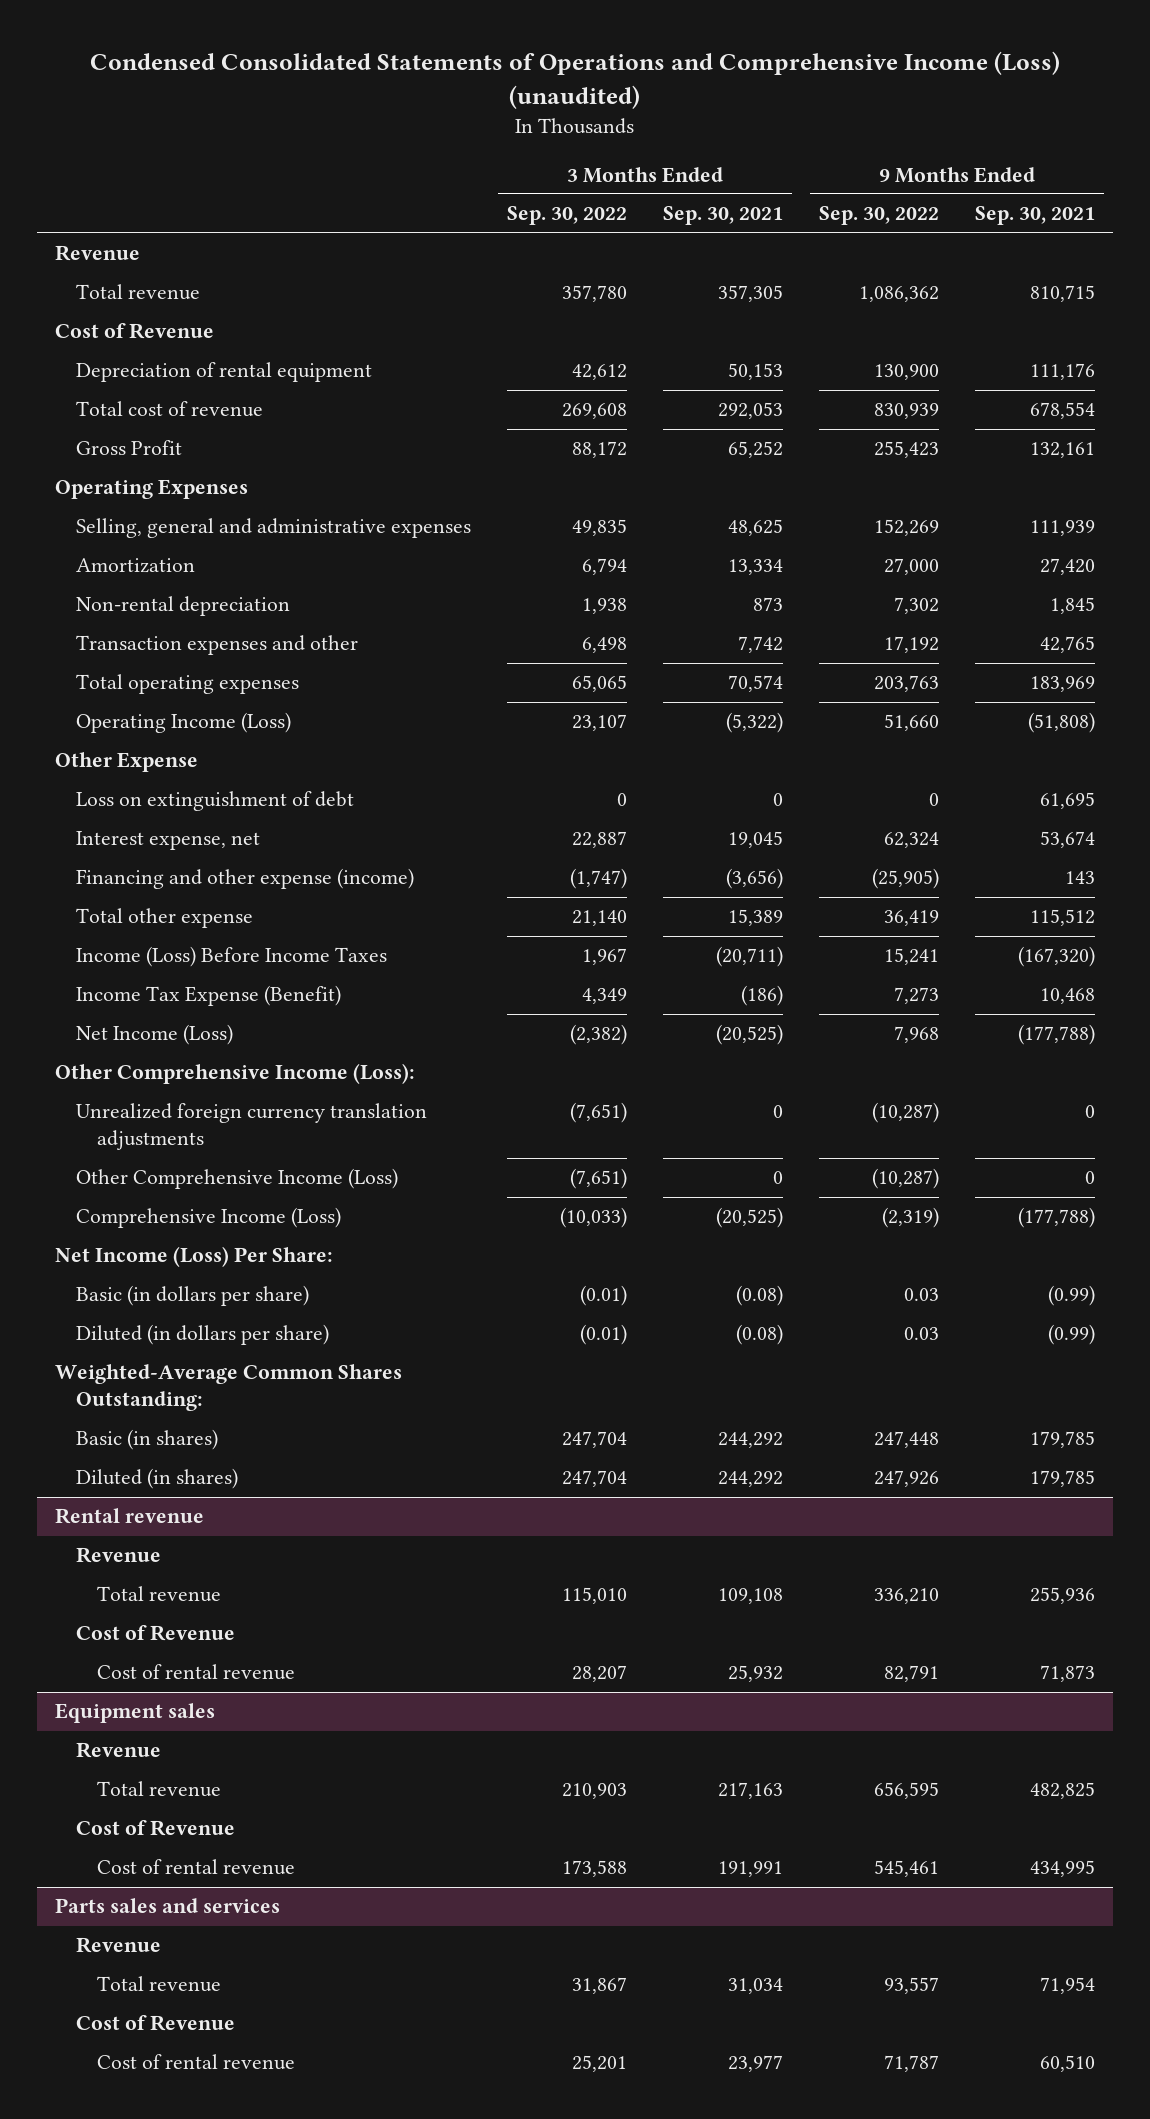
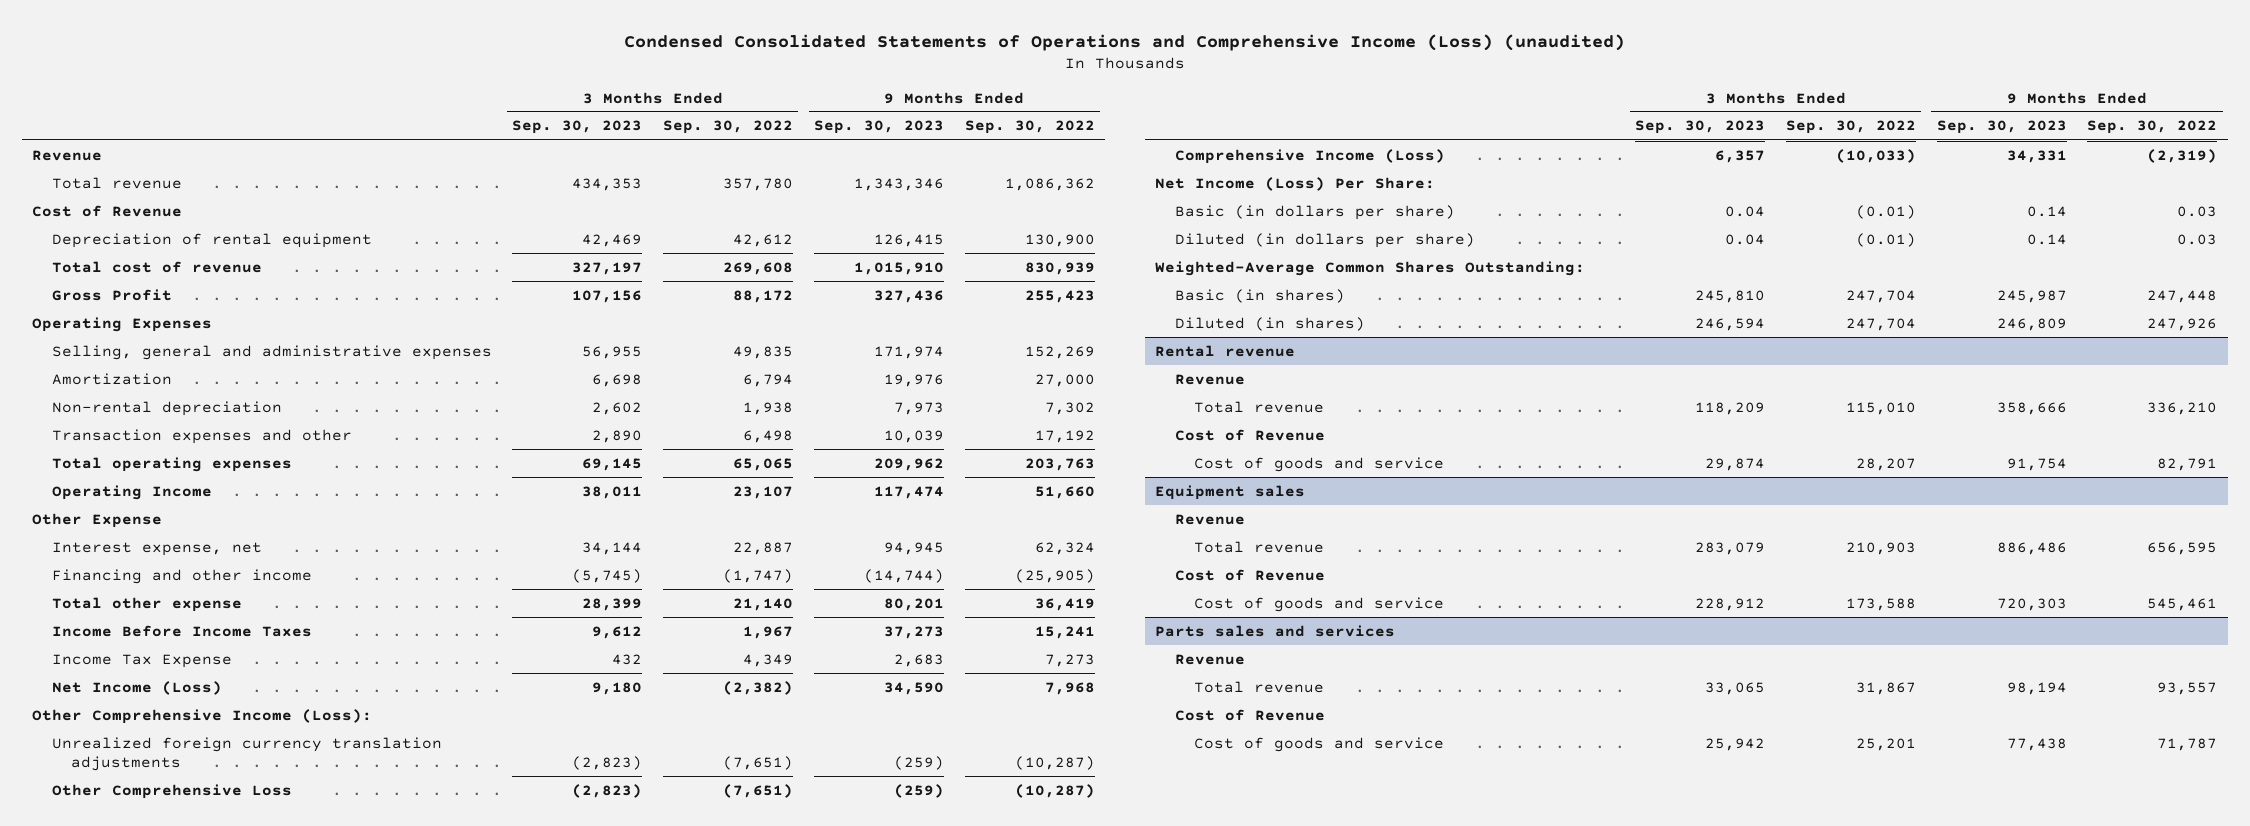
[663,206,784,226] Sep. 30, 2021 -> none
[975,206,1096,226] Sep. 30, 2021 -> none
none -> [512,120,643,135] Sep. 30, 2023
none -> [813,120,944,135] Sep. 30, 2023
[75,712,291,734] Operating Income (Loss) -> [51,484,212,500] Operating Income
[75,791,354,812] Loss on extinguishment of debt -> none
[75,868,414,890] Financing and other expense (income) -> [51,568,312,584] Financing and other income
[75,946,387,968] Income (Loss) Before Income Taxes -> [51,624,312,637] Income Before Income Taxes
[75,985,341,1007] Income Tax Expense (Benefit) -> [51,653,232,668] Income Tax Expense
[75,1168,398,1190] Other Comprehensive Income (Loss) -> [51,783,292,799] Other Comprehensive Loss
[97,1664,296,1681] Cost of rental revenue -> [1194,456,1445,472] Cost of goods and service
[97,1859,296,1876] Cost of rental revenue -> [1194,596,1445,612] Cost of goods and service
[97,2054,296,2071] Cost of rental revenue -> [1194,736,1445,752] Cost of goods and service

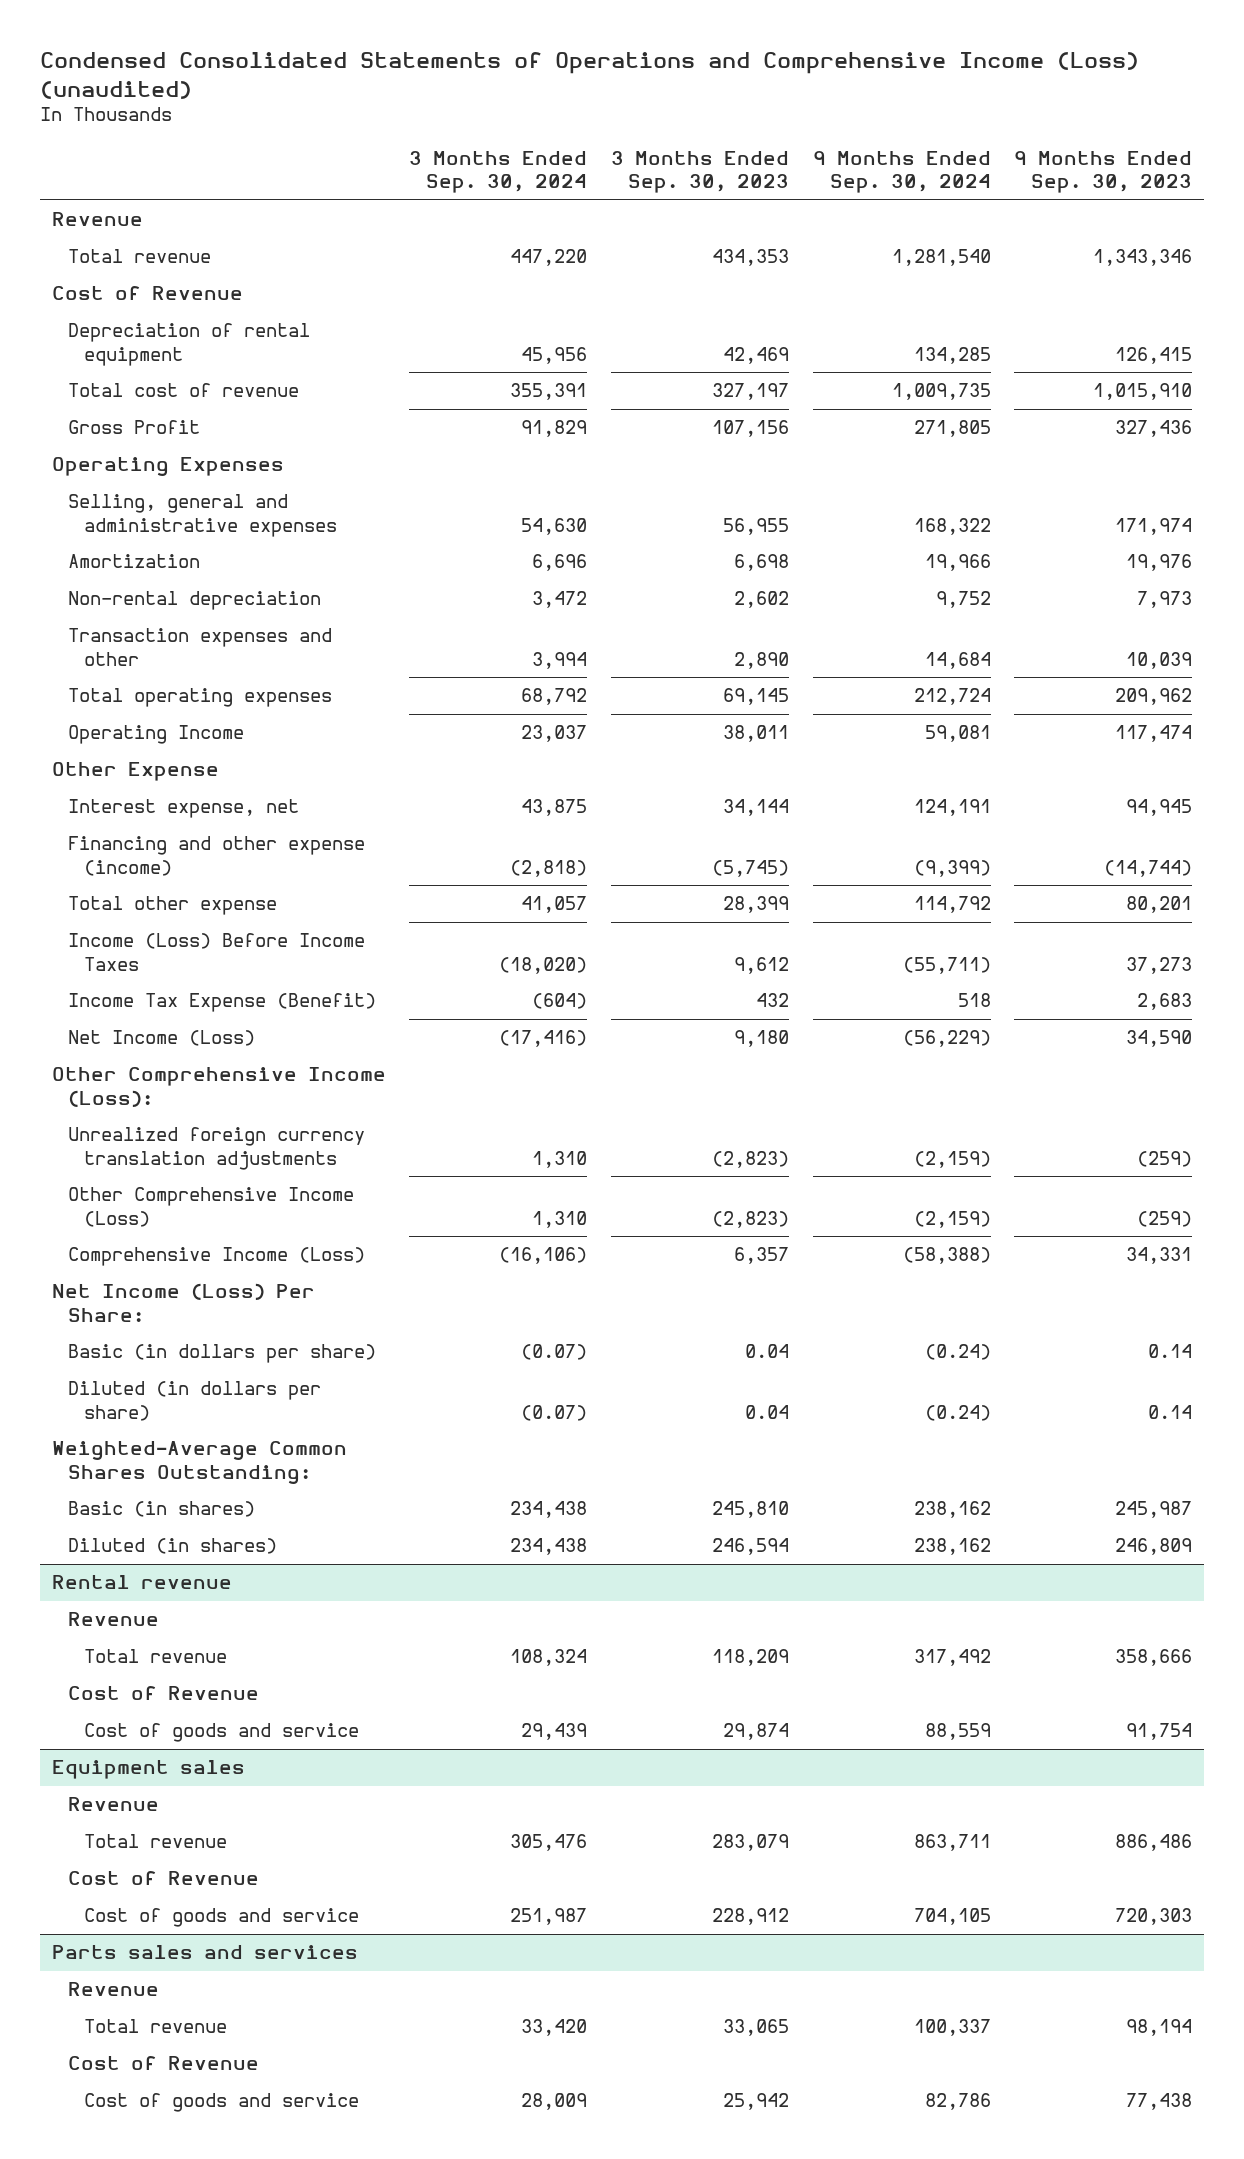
[663,120,794,135] Sep. 30, 2022 -> none
[964,120,1095,135] Sep. 30, 2022 -> none
none -> [409,150,588,194] 3 Months Ended Sep. 30, 2024
none -> [812,150,991,194] 9 Months Ended Sep. 30, 2024
[51,568,312,584] Financing and other income -> [67,836,365,876] Financing and other expense (income)
[51,624,312,637] Income Before Income Taxes -> [67,933,365,971] Income (Loss) Before Income Taxes
[51,653,232,668] Income Tax Expense -> [67,993,376,1013] Income Tax Expense (Benefit)
[51,783,292,799] Other Comprehensive Loss -> [67,1187,354,1227] Other Comprehensive Income (Loss)

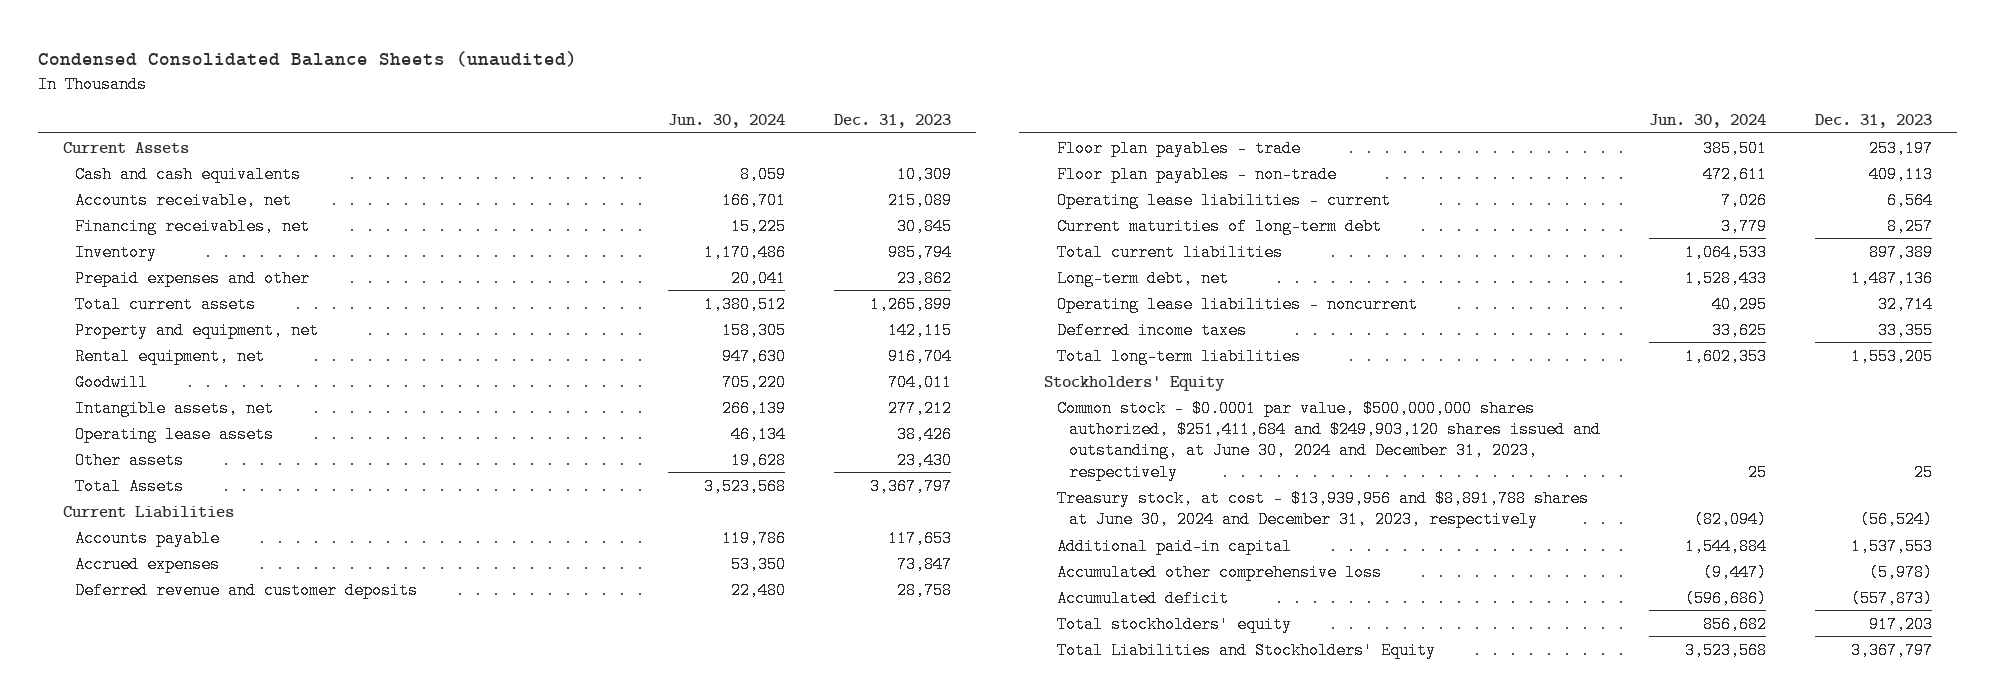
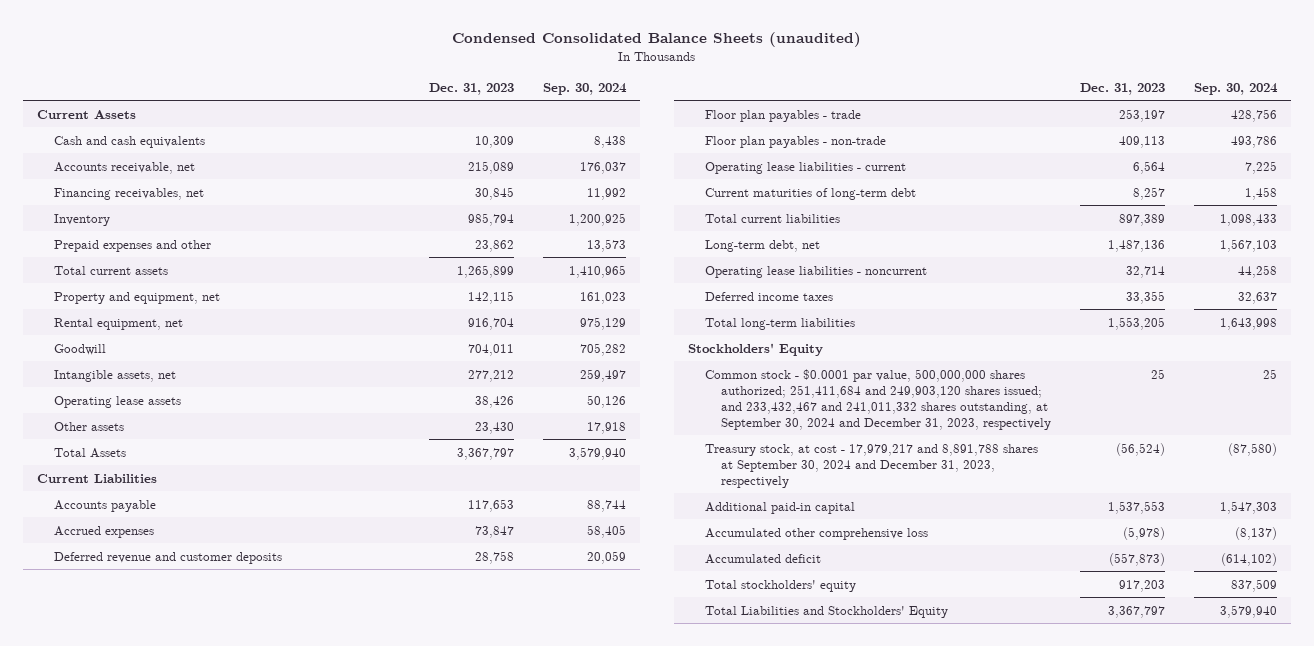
[668,113,786,128] Jun. 30, 2024 -> none
none -> [542,82,627,95] Sep. 30, 2024
[1056,399,1602,481] Common stock - $0.0001 par value, $500,000,000 shares authorized, $251,411,684 and $249,903,120 shares issued and outstanding, at June 30, 2024 and December 31, 2023, respectively -> [704,368,1052,431] Common stock - $0.0001 par value, 500,000,000 shares authorized; 251,411,684 and 249,903,120 shares issued; and 233,432,467 and 241,011,332 shares outstanding, at September 30, 2024 and December 31, 2023, respectively
[1056,489,1589,528] Treasury stock, at cost - $13,939,956 and $8,891,788 shares at June 30, 2024 and December 31, 2023, respectively -> [704,443,1038,488] Treasury stock, at cost - 17,979,217 and 8,891,788 shares at September 30, 2024 and December 31, 2023, respectively

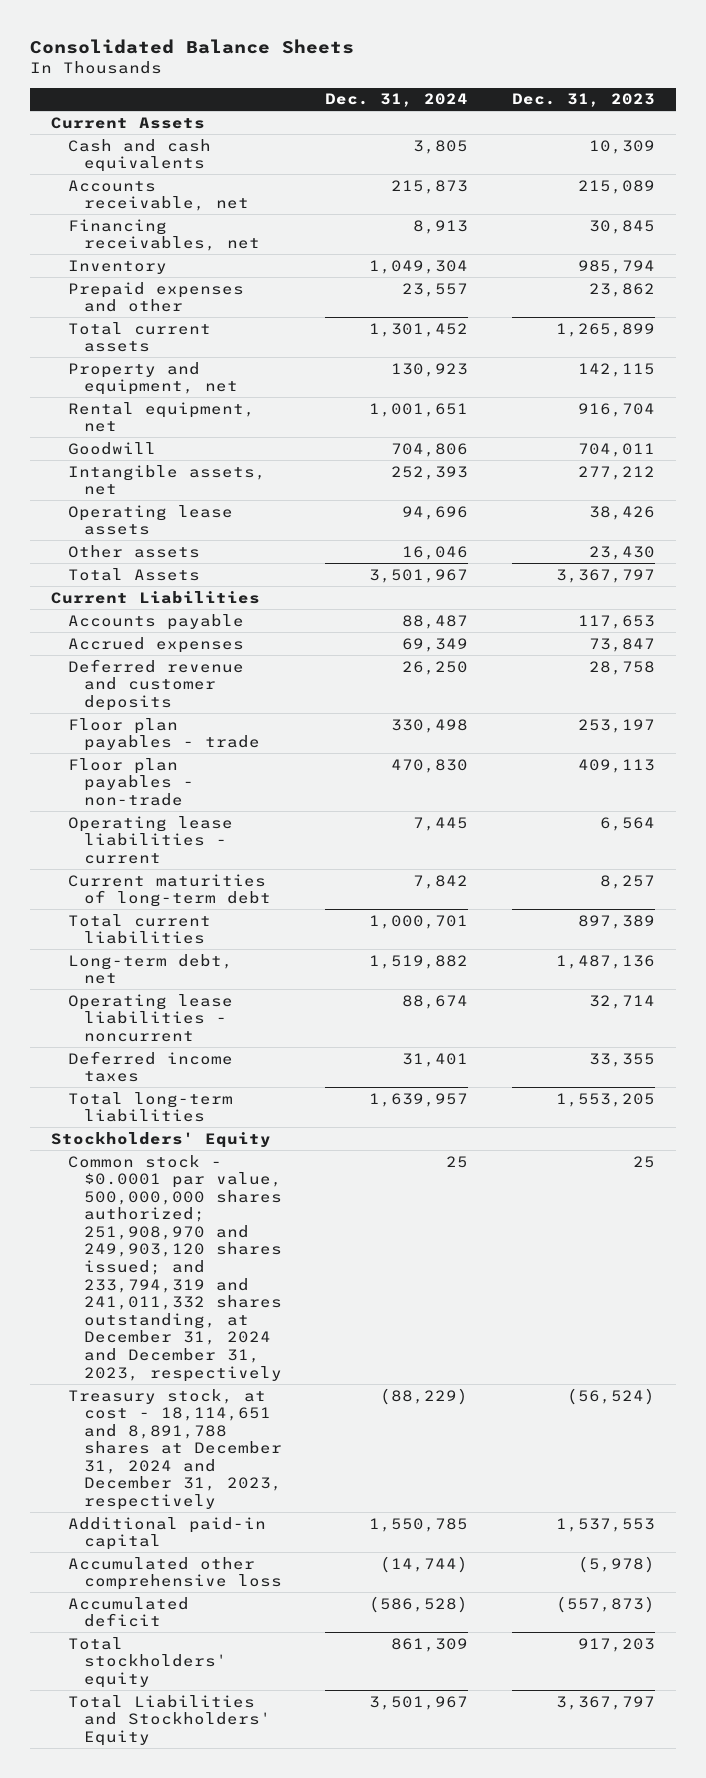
[451,32,861,48] Condensed Consolidated Balance Sheets (unaudited) -> [29,38,354,54] Consolidated Balance Sheets
[542,82,627,95] Sep. 30, 2024 -> none
none -> [325,93,469,108] Dec. 31, 2024
[704,368,1052,431] Common stock - $0.0001 par value, 500,000,000 shares authorized; 251,411,684 and 249,903,120 shares issued; and 233,432,467 and 241,011,332 shares outstanding, at September 30, 2024 and December 31, 2023, respectively -> [67,1154,283,1382] Common stock - $0.0001 par value, 500,000,000 shares authorized; 251,908,970 and 249,903,120 shares issued; and 233,794,319 and 241,011,332 shares outstanding, at December 31, 2024 and December 31, 2023, respectively
[704,443,1038,488] Treasury stock, at cost - 17,979,217 and 8,891,788 shares at September 30, 2024 and December 31, 2023, respectively -> [67,1388,283,1511] Treasury stock, at cost - 18,114,651 and 8,891,788 shares at December 31, 2024 and December 31, 2023, respectively

